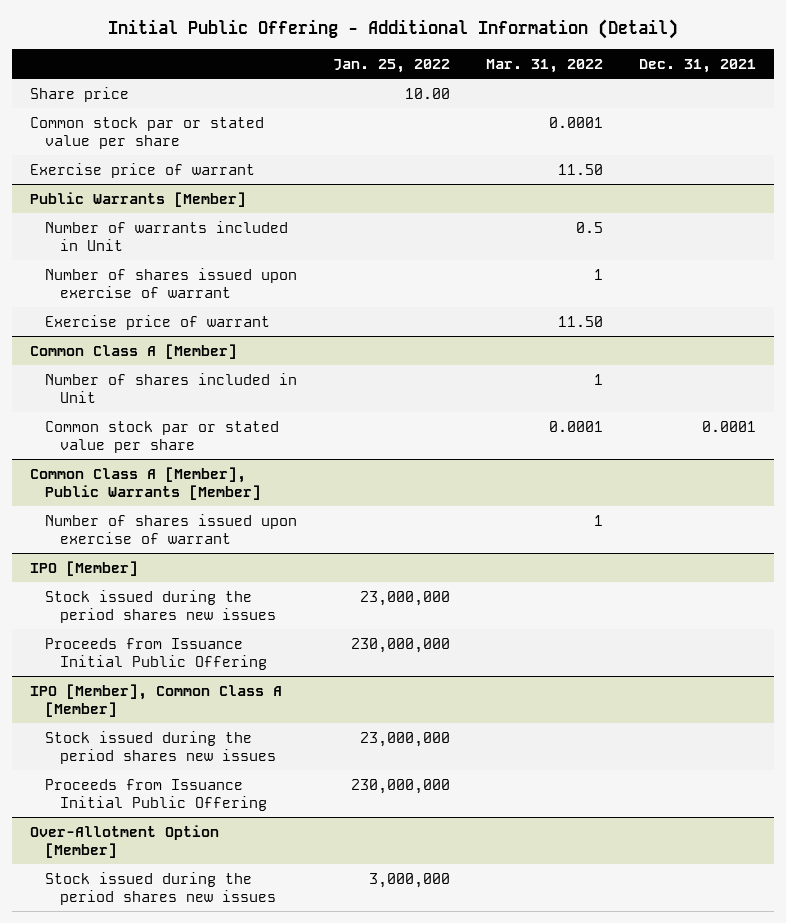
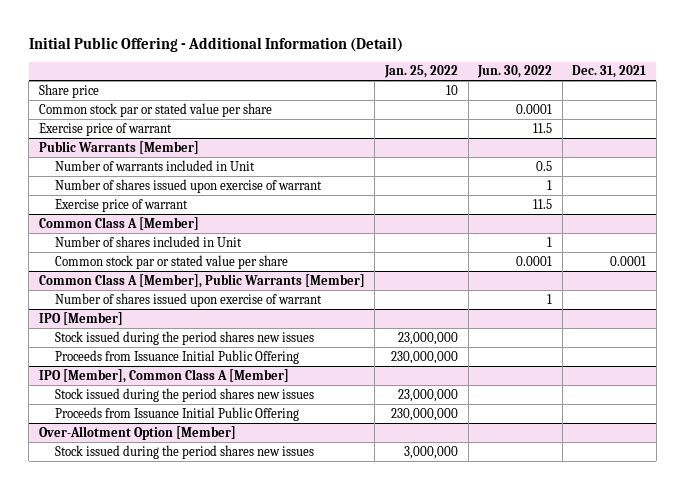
[486,58,604,73] Mar. 31, 2022 -> none
none -> [477,65,553,79] Jun. 30, 2022
[405,87,451,99] 10.00 -> [445,84,458,95] 10

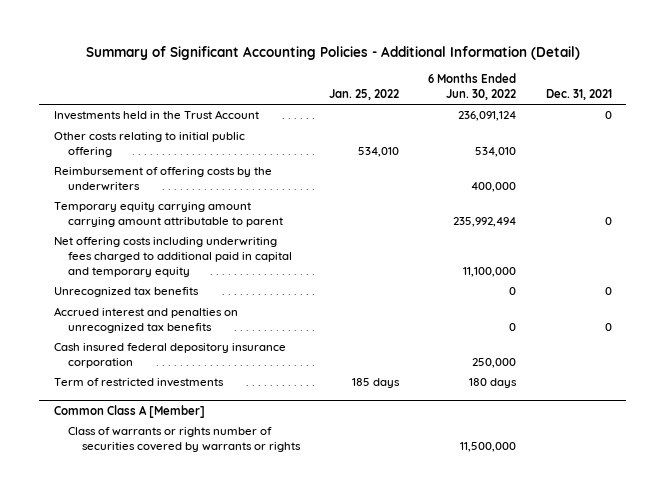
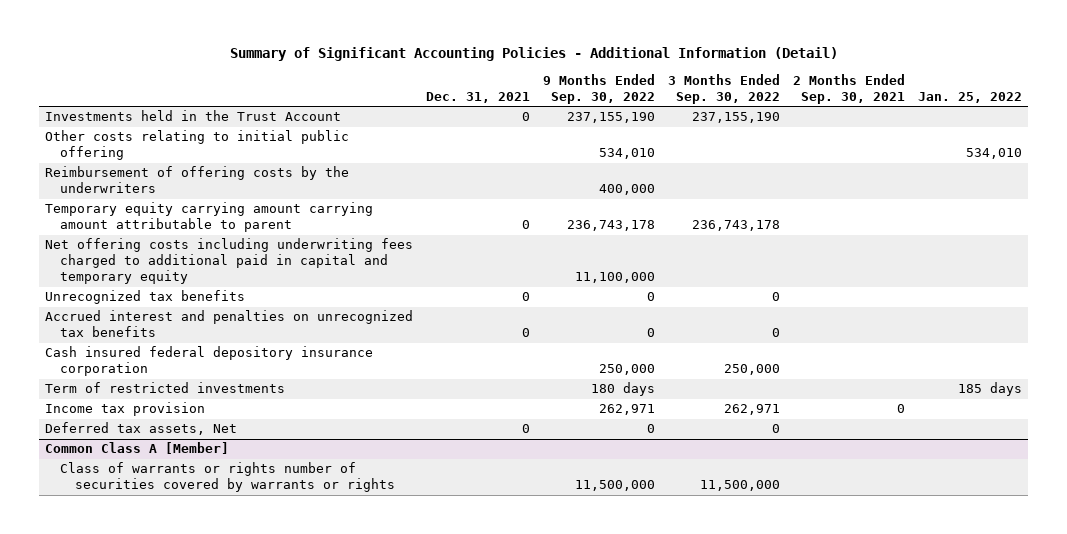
[428,73,517,100] 6 Months Ended Jun. 30, 2022 -> none
none -> [543,73,656,104] 9 Months Ended Sep. 30, 2022
none -> [667,73,780,104] 3 Months Ended Sep. 30, 2022
none -> [792,73,905,104] 2 Months Ended Sep. 30, 2021
none -> [45,402,206,417] Income tax provision
none -> [45,422,238,436] Deferred tax assets, Net

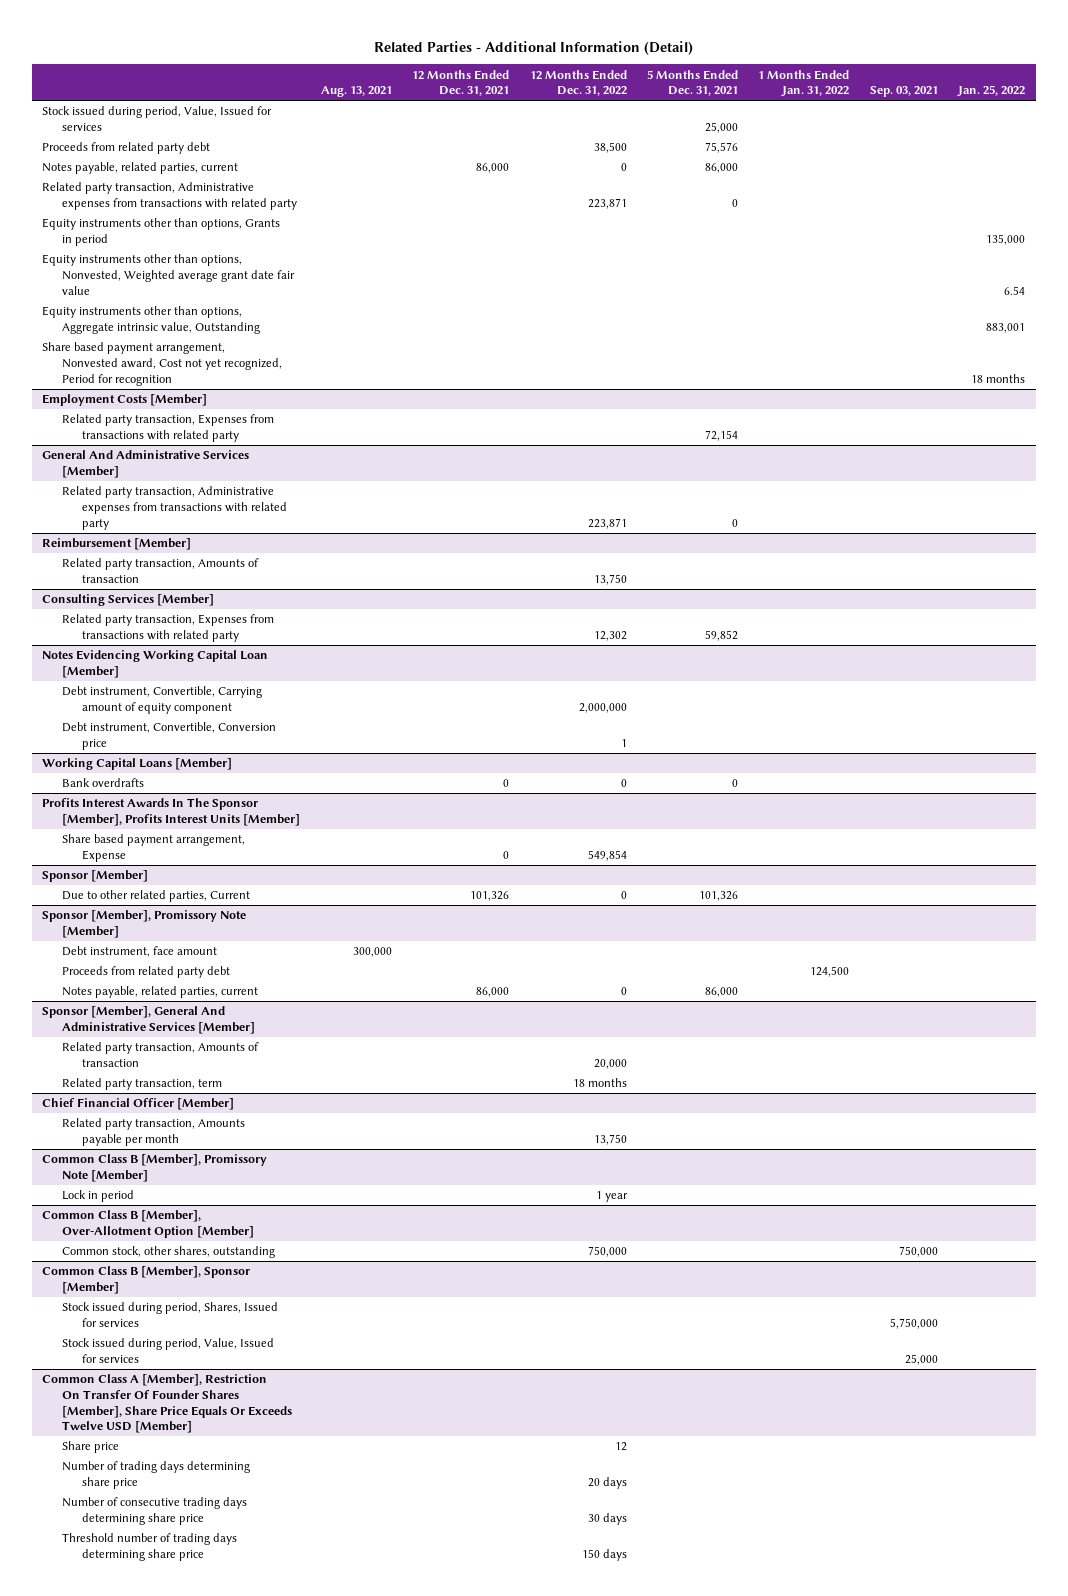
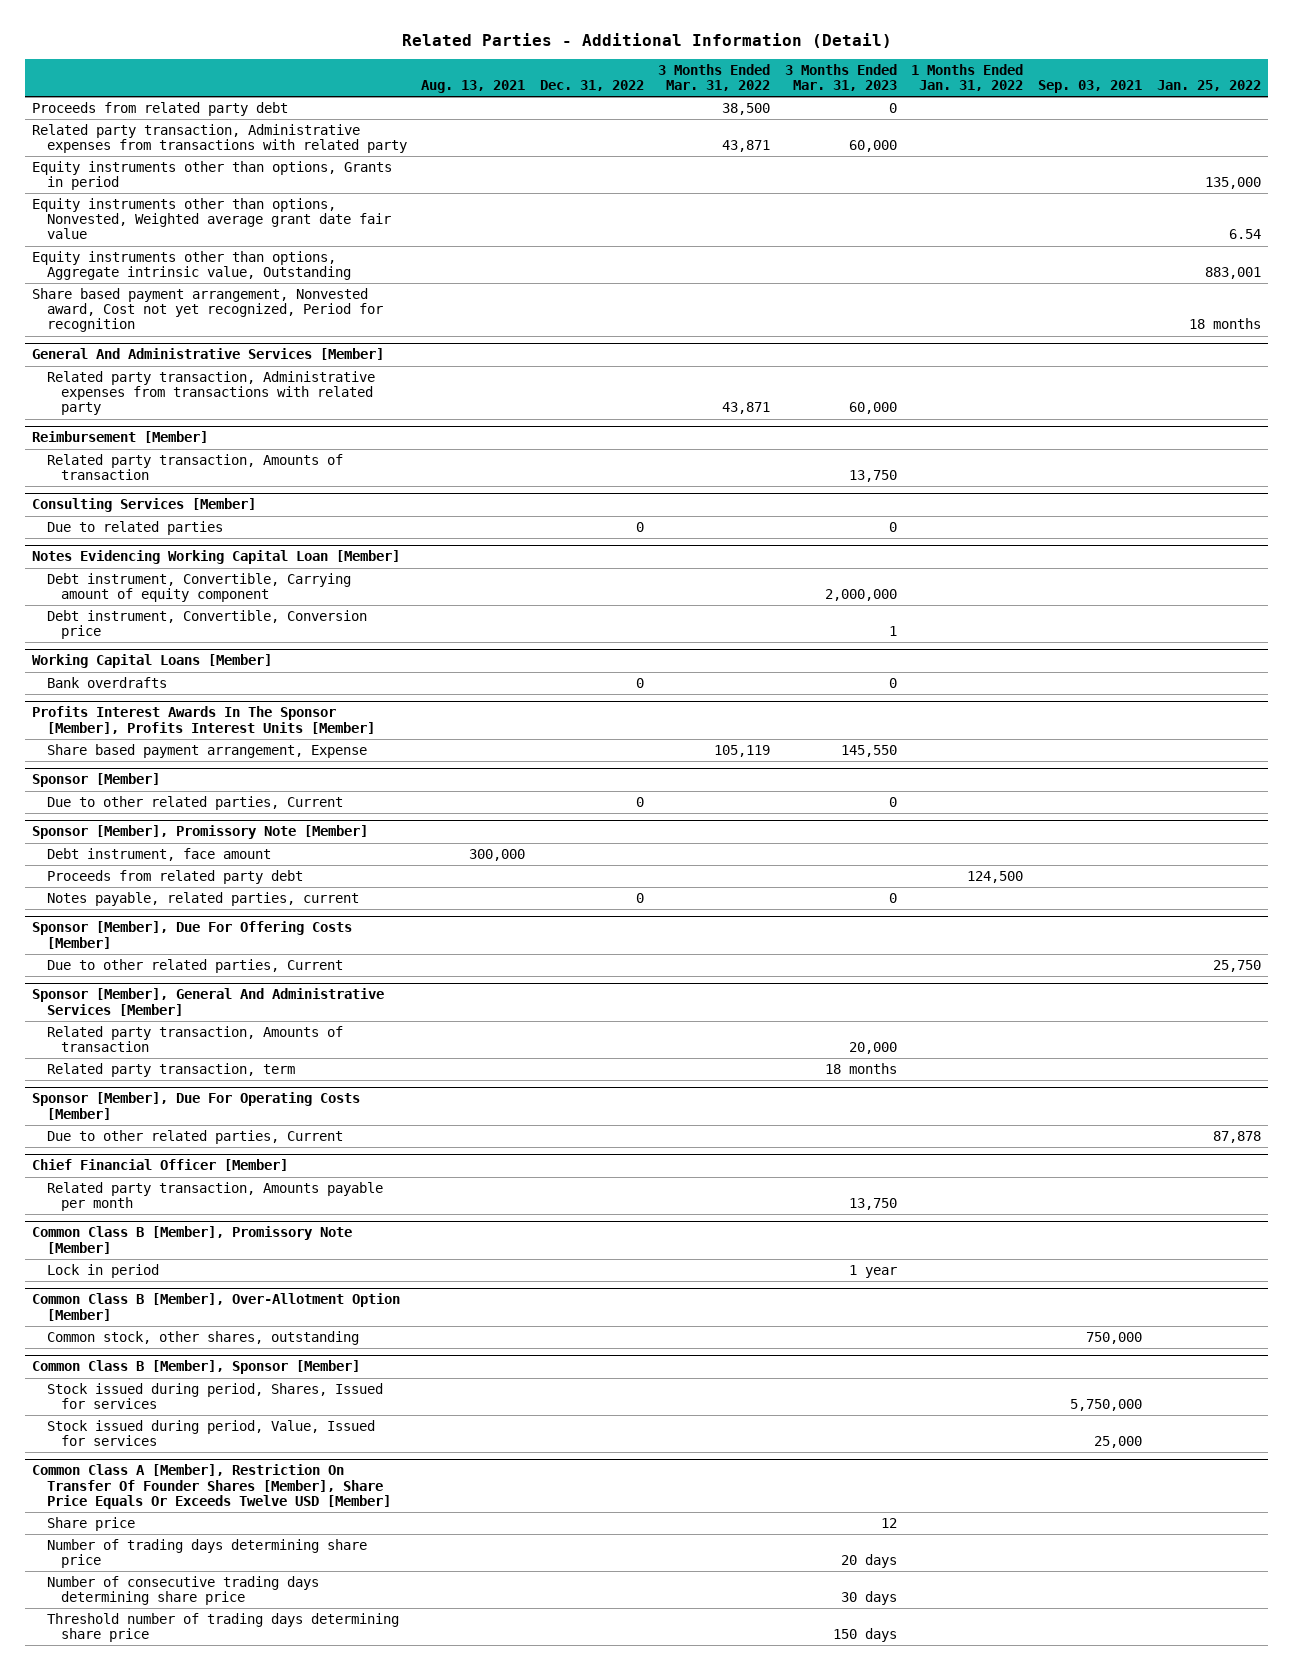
[412,69,510,97] 12 Months Ended Dec. 31, 2021 -> none
[529,69,627,97] 12 Months Ended Dec. 31, 2022 -> none
[647,69,739,97] 5 Months Ended Dec. 31, 2021 -> none
none -> [539,80,644,92] Dec. 31, 2022
none -> [658,63,771,92] 3 Months Ended Mar. 31, 2022
none -> [784,63,897,92] 3 Months Ended Mar. 31, 2023
[42,106,273,131] Stock issued during period, Value, Issued for services -> none
[42,162,239,175] Notes payable, related parties, current -> none
[42,394,208,407] Employment Costs [Member] -> none
[62,414,275,442] Related party transaction, Expenses from transactions with related party -> none
[62,614,275,642] Related party transaction, Expenses from transactions with related party -> none
none -> [46,520,223,535] Due to related parties
none -> [32,921,353,949] Sponsor [Member], Due For Offering Costs [Member]
none -> [46,958,343,973] Due to other related parties, Current
none -> [32,1092,361,1120] Sponsor [Member], Due For Operating Costs [Member]
none -> [46,1129,343,1144] Due to other related parties, Current

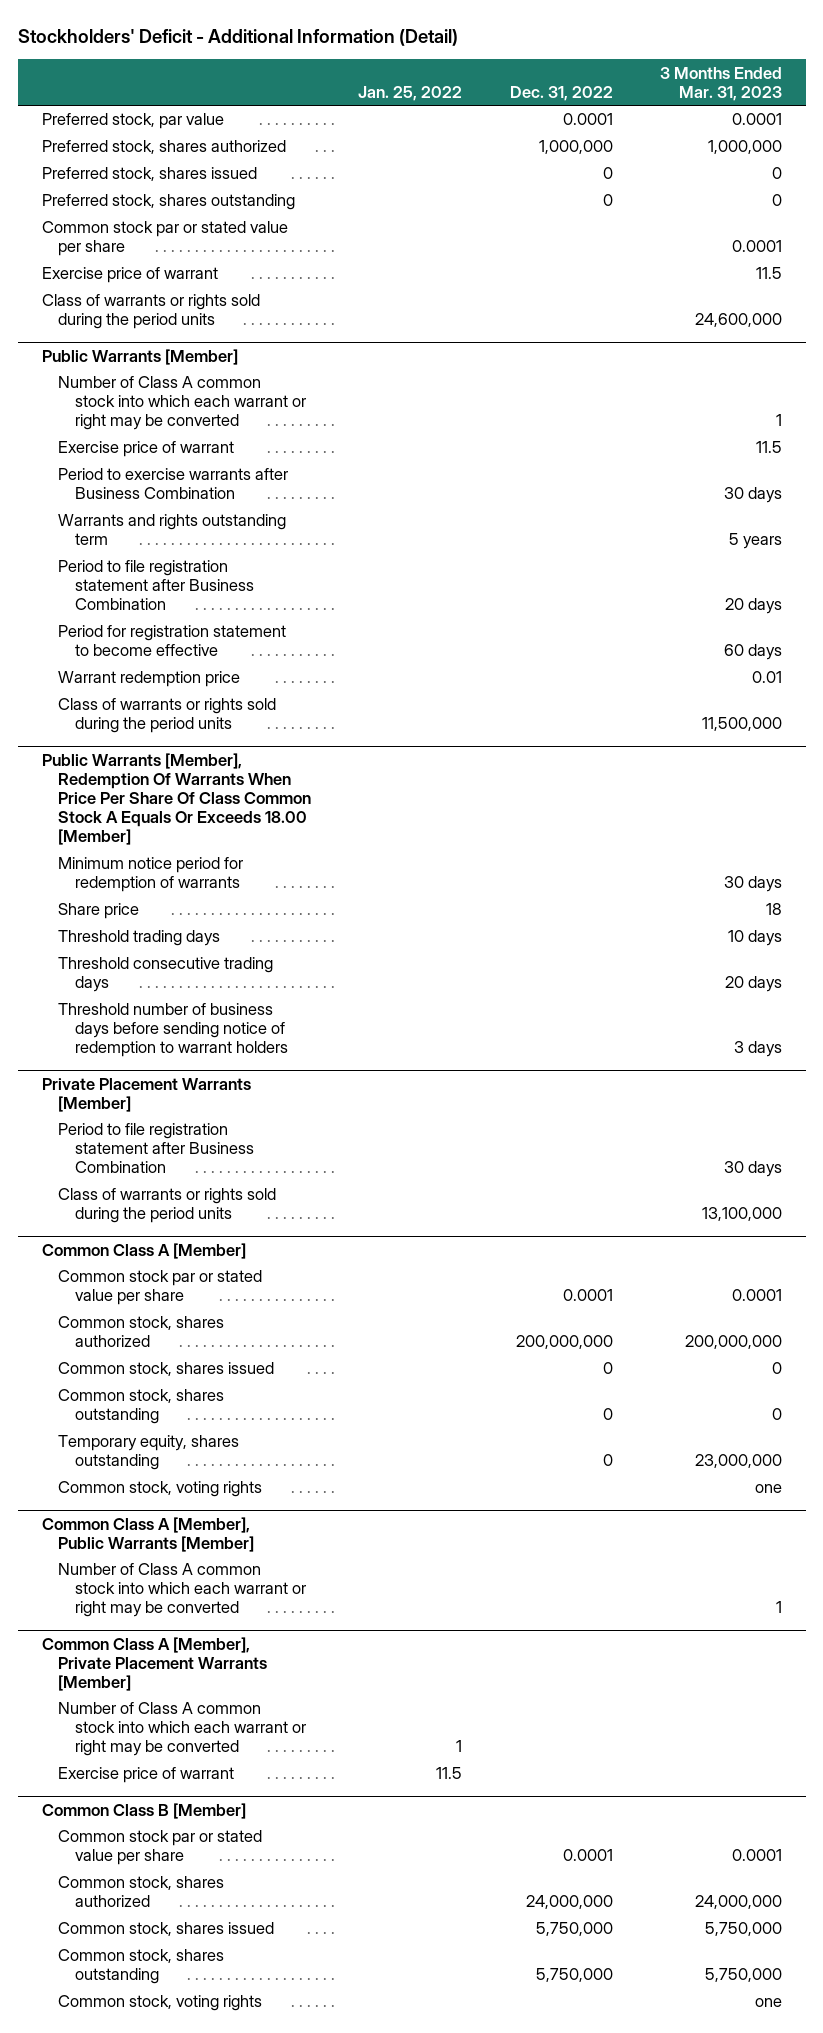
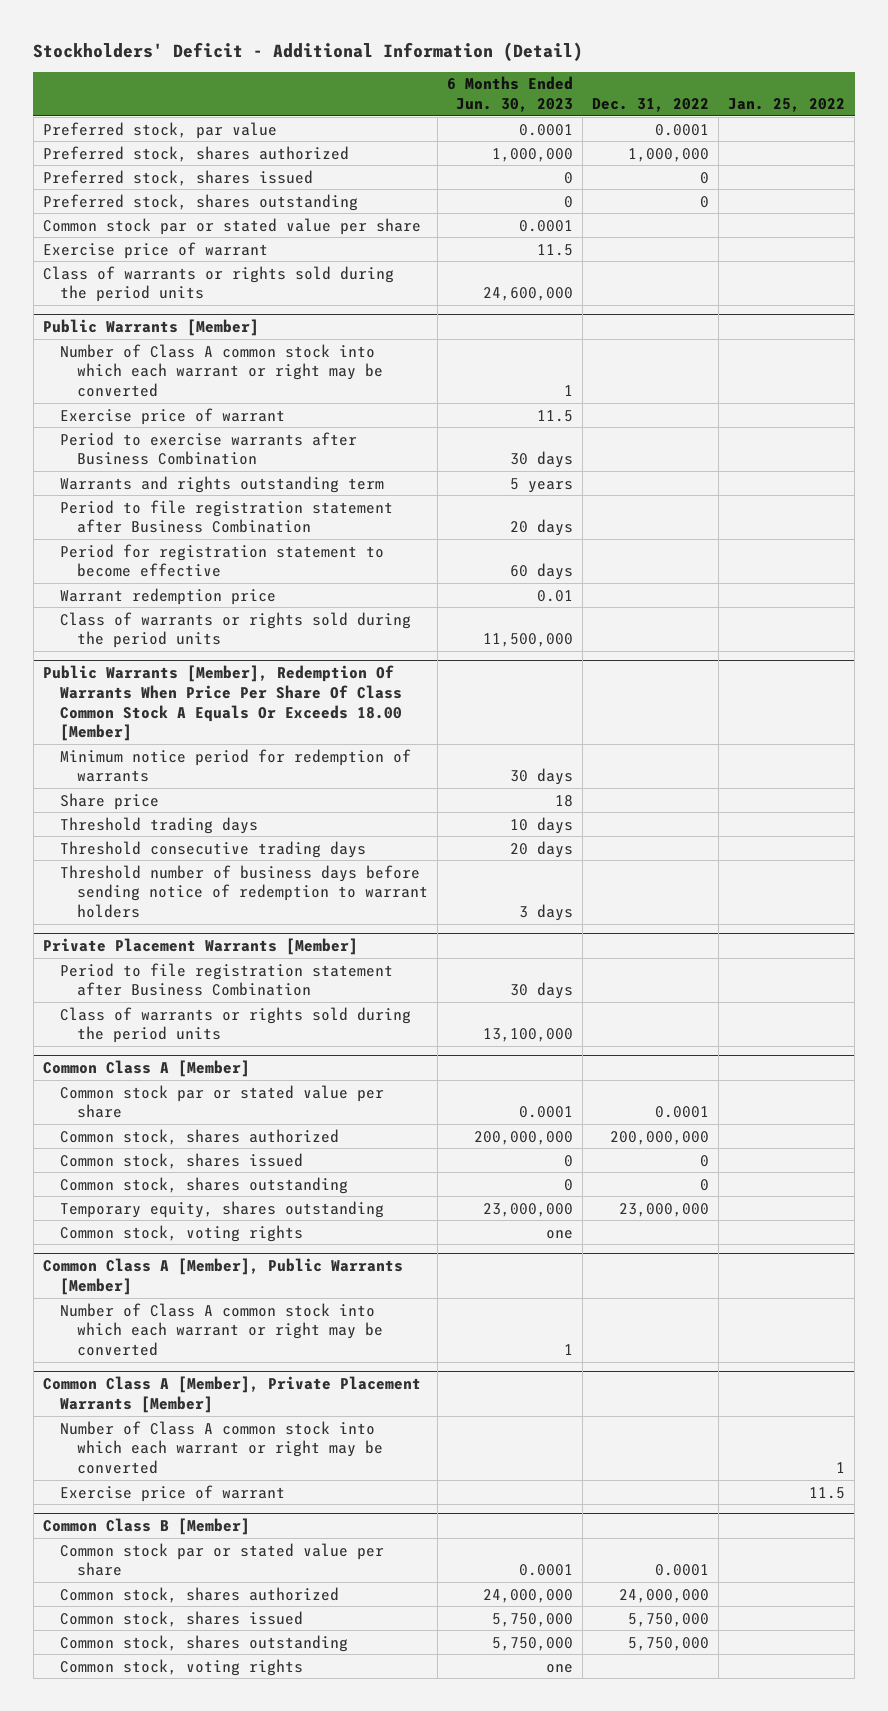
[659,66,782,101] 3 Months Ended Mar. 31, 2023 -> none
none -> [447,76,574,113] 6 Months Ended Jun. 30, 2023
[602,1454,613,1467] 0 -> [619,1202,710,1217] 23,000,000

